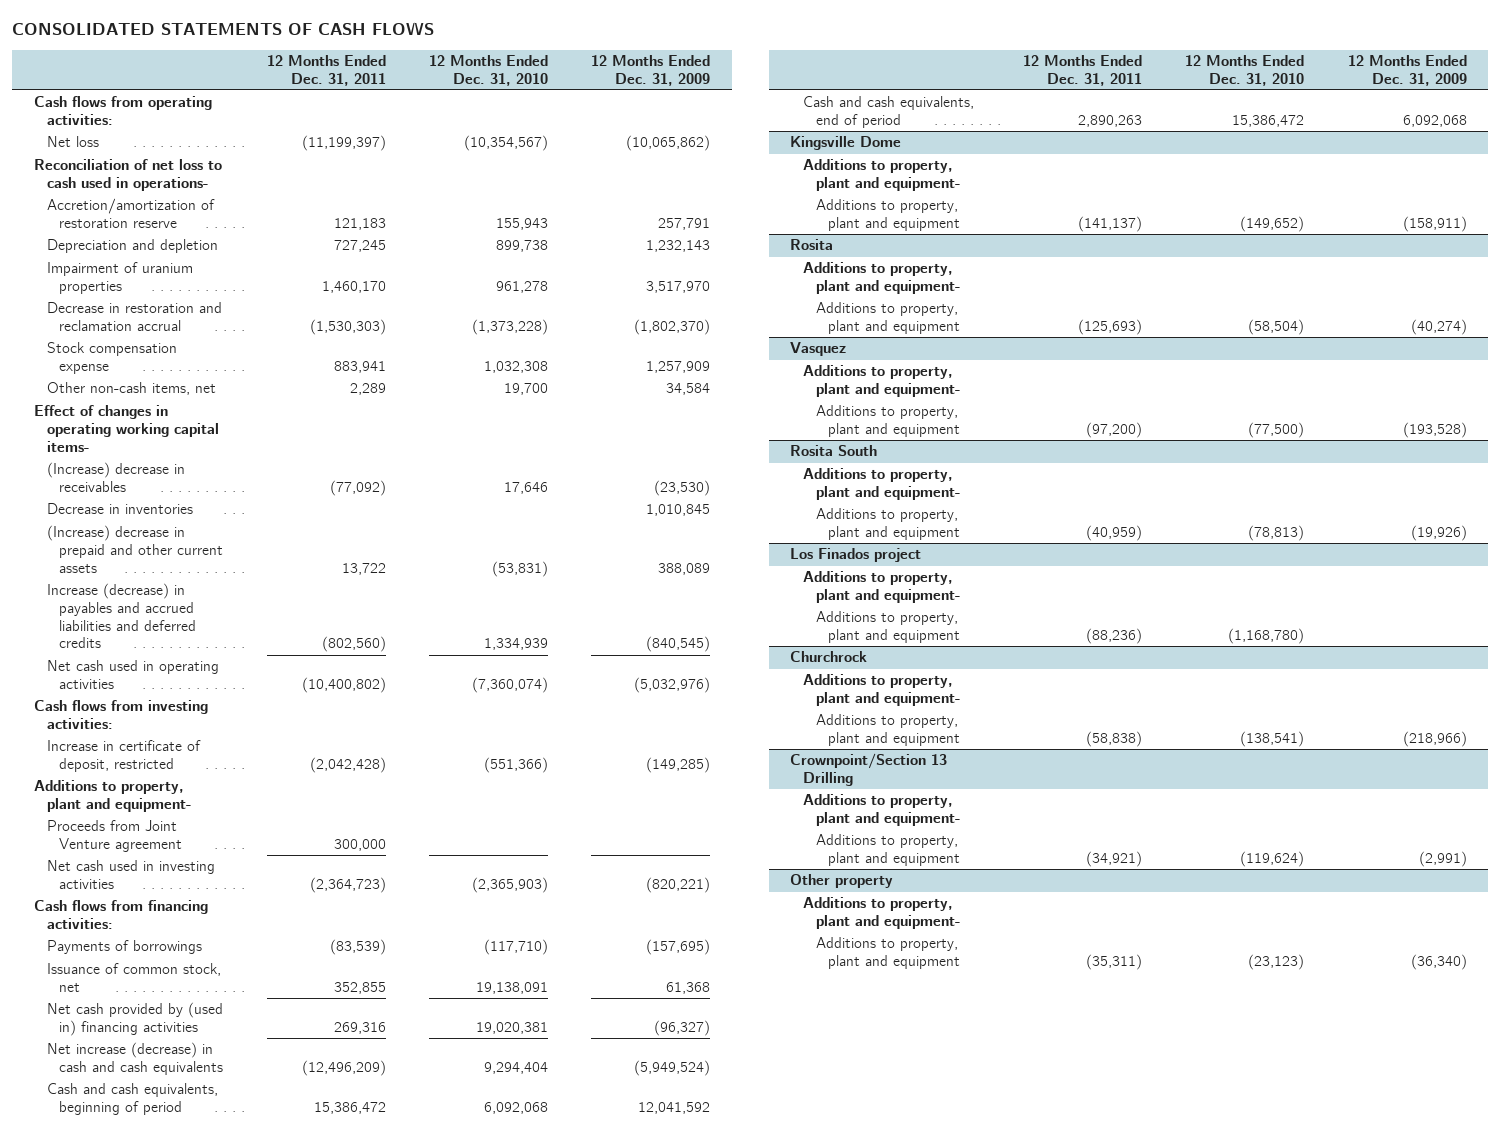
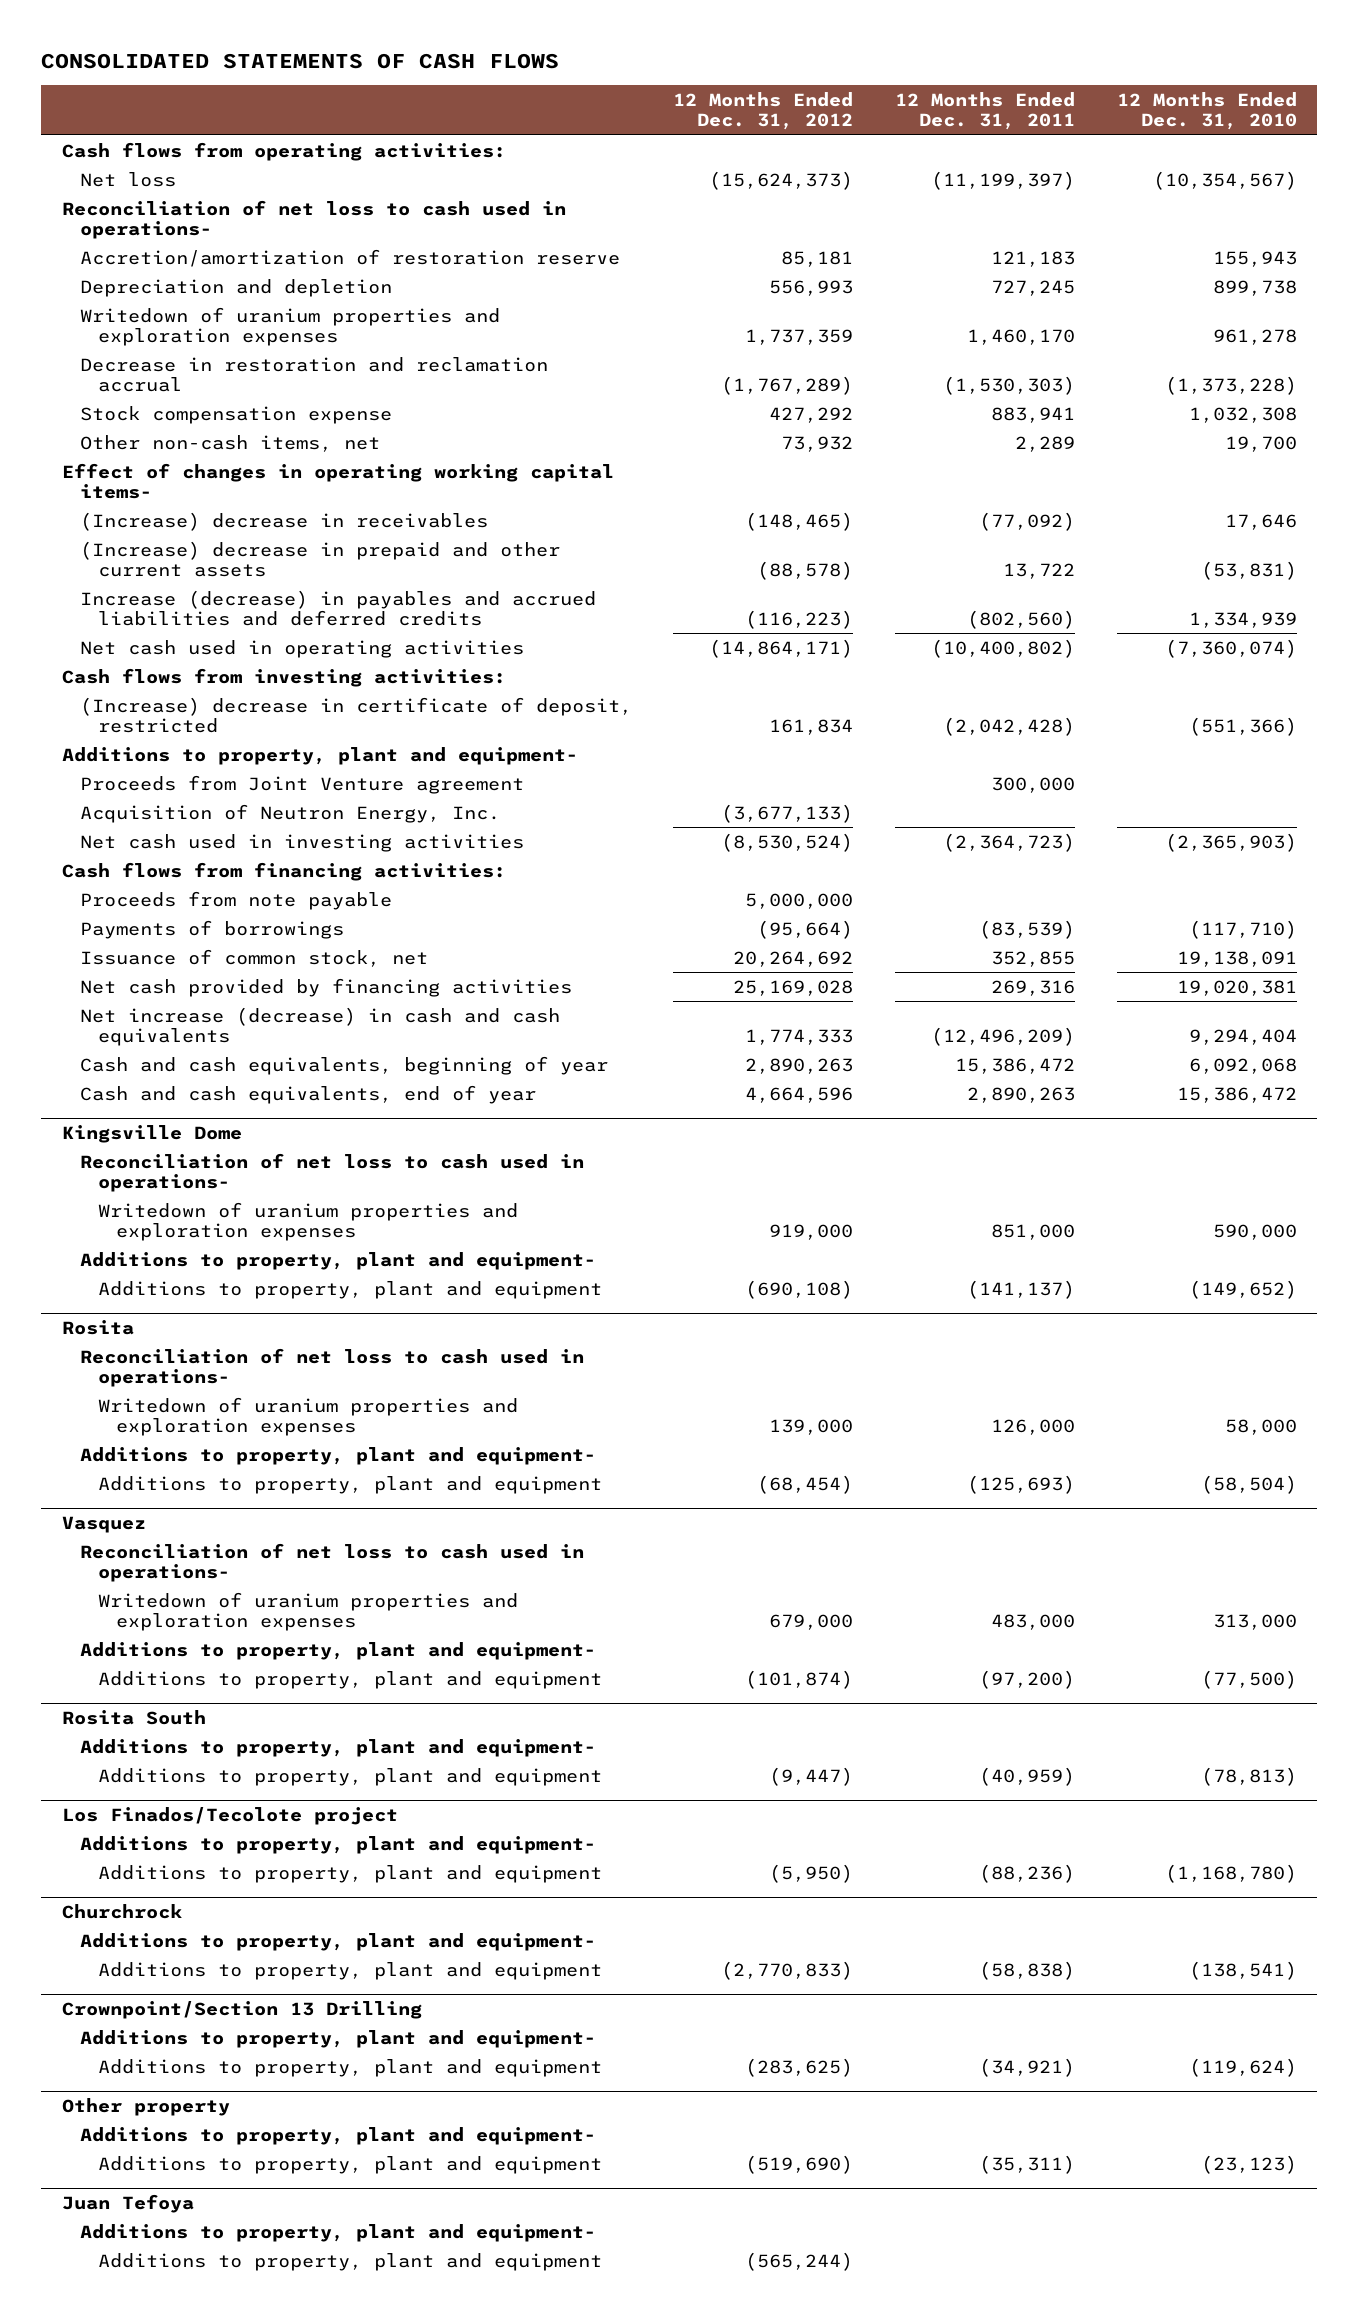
[591,55,711,86] 12 Months Ended Dec. 31, 2009 -> none
none -> [673,92,854,131] 12 Months Ended Dec. 31, 2012
[46,262,193,295] Impairment of uranium properties -> [79,306,500,346] Writedown of uranium properties and exploration expenses
[46,503,193,515] Decrease in inventories -> none
[46,740,201,773] Increase in certificate of deposit, restricted -> [79,696,632,733] (Increase) decrease in certificate of deposit, restricted
none -> [79,803,500,823] Acquisition of Neutron Energy, Inc.
none -> [79,890,392,910] Proceeds from note payable
[46,1002,223,1037] Net cash provided by (used in) financing activities -> [79,977,572,997] Net cash provided by financing activities
[46,1083,218,1116] Cash and cash equivalents, beginning of period -> [79,1055,608,1075] Cash and cash equivalents, beginning of year
[802,96,974,129] Cash and cash equivalents, end of period -> [79,1084,536,1104] Cash and cash equivalents, end of year
none -> [79,1152,584,1192] Reconciliation of net loss to cash used in operations-
none -> [97,1201,518,1241] Writedown of uranium properties and exploration expenses
none -> [79,1347,584,1387] Reconciliation of net loss to cash used in operations-
none -> [97,1396,518,1436] Writedown of uranium properties and exploration expenses
none -> [79,1542,584,1582] Reconciliation of net loss to cash used in operations-
none -> [97,1591,518,1631] Writedown of uranium properties and exploration expenses
[790,548,922,563] Los Finados project -> [61,1806,398,1825] Los Finados/Tecolote project
none -> [61,2193,194,2213] Juan Tefoya
none -> [79,2223,596,2242] Additions to property, plant and equipment-
none -> [97,2252,602,2271] Additions to property, plant and equipment

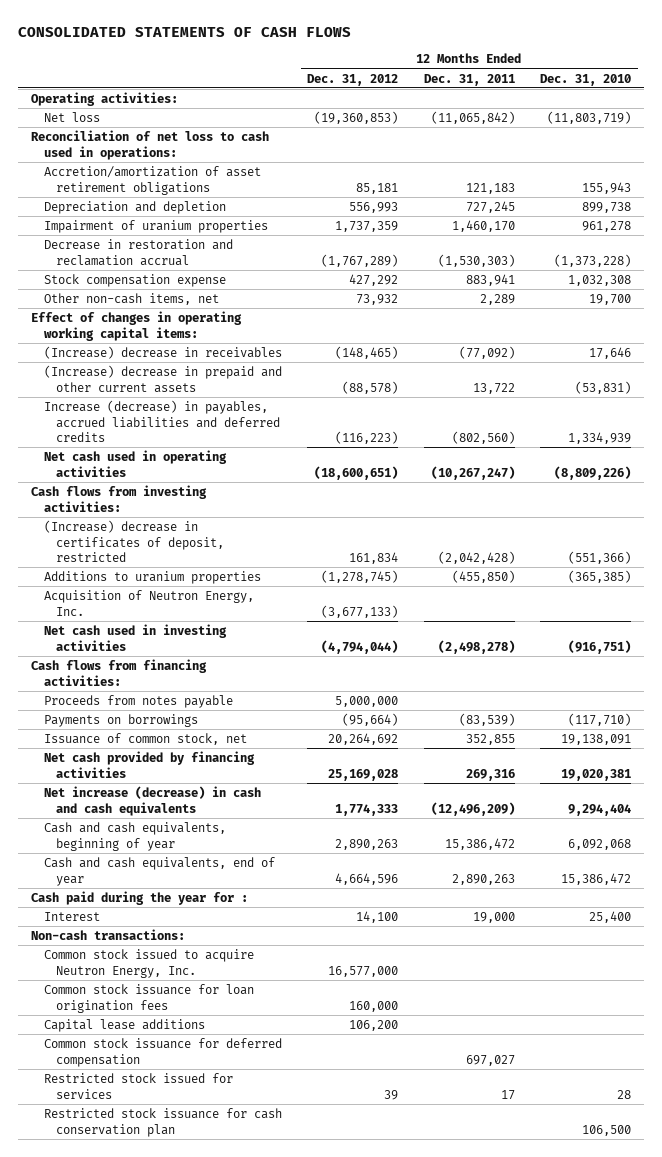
[61,141,506,161] Cash flows from operating activities: -> [31,91,179,106] Operating activities:
[709,170,854,190] (15,624,373) -> [314,110,399,124] (19,360,853)
[930,170,1075,190] (11,199,397) -> [430,110,515,124] (11,065,842)
[1152,170,1297,190] (10,354,567) -> [547,110,632,124] (11,803,719)
[61,199,566,239] Reconciliation of net loss to cash used in operations- -> [31,129,270,160] Reconciliation of net loss to cash used in operations:
[79,248,620,267] Accretion/amortization of restoration reserve -> [43,165,261,195] Accretion/amortization of asset retirement obligations
[79,306,500,346] Writedown of uranium properties and exploration expenses -> [43,219,268,233] Impairment of uranium properties
[61,462,614,499] Effect of changes in operating working capital items- -> [31,310,243,341] Effect of changes in operating working capital items:
[79,589,596,626] Increase (decrease) in payables and accrued liabilities and deferred credits -> [43,399,281,443] Increase (decrease) in payables, accrued liabilities and deferred credits
[709,638,854,658] (14,864,171) -> [314,465,399,480] (18,600,651)
[930,638,1075,658] (10,400,802) -> [430,465,515,480] (10,267,247)
[1164,638,1297,658] (7,360,074) -> [554,465,632,480] (8,809,226)
[61,746,578,765] Additions to property, plant and equipment- -> none
[79,774,524,794] Proceeds from Joint Venture agreement -> none
[79,696,632,733] (Increase) decrease in certificate of deposit, restricted -> [43,519,225,563] (Increase) decrease in certificates of deposit, restricted
none -> [43,570,261,584] Additions to uranium properties
[721,832,854,852] (8,530,524) -> [321,639,399,654] (4,794,044)
[942,832,1075,852] (2,364,723) -> [437,639,515,654] (2,498,278)
[1164,832,1297,852] (2,365,903) -> [568,639,632,654] (916,751)
[79,890,392,910] Proceeds from note payable -> [43,694,233,708] Proceeds from notes payable
[79,919,344,939] Payments of borrowings -> [43,713,198,727] Payments on borrowings
[61,1124,242,1143] Kingsville Dome -> none
[79,1152,584,1192] Reconciliation of net loss to cash used in operations- -> none
[97,1201,518,1241] Writedown of uranium properties and exploration expenses -> none
[79,1251,596,1270] Additions to property, plant and equipment- -> none
[97,1280,602,1299] Additions to property, plant and equipment -> none
[61,1319,134,1335] Rosita -> none
[79,1347,584,1387] Reconciliation of net loss to cash used in operations- -> none
[97,1396,518,1436] Writedown of uranium properties and exploration expenses -> none
[79,1446,596,1465] Additions to property, plant and equipment- -> none
[97,1475,602,1494] Additions to property, plant and equipment -> none
[61,1515,146,1533] Vasquez -> none
[79,1542,584,1582] Reconciliation of net loss to cash used in operations- -> none
[97,1591,518,1631] Writedown of uranium properties and exploration expenses -> none
[79,1641,596,1660] Additions to property, plant and equipment- -> none
[97,1670,602,1689] Additions to property, plant and equipment -> none
[61,1709,206,1725] Rosita South -> none
[79,1738,596,1757] Additions to property, plant and equipment- -> none
[97,1767,602,1786] Additions to property, plant and equipment -> none
[61,1806,398,1825] Los Finados/Tecolote project -> none
[79,1835,596,1854] Additions to property, plant and equipment- -> none
[97,1864,602,1883] Additions to property, plant and equipment -> none
[61,1903,182,1919] Churchrock -> none
[79,1932,596,1951] Additions to property, plant and equipment- -> none
[97,1961,602,1980] Additions to property, plant and equipment -> none
[61,2000,422,2019] Crownpoint/Section 13 Drilling -> none
[79,2029,596,2048] Additions to property, plant and equipment- -> none
[97,2058,602,2077] Additions to property, plant and equipment -> none
[61,2097,230,2116] Other property -> none
[79,2126,596,2145] Additions to property, plant and equipment- -> none
[97,2155,602,2174] Additions to property, plant and equipment -> none
[61,2193,194,2213] Juan Tefoya -> none
[79,2223,596,2242] Additions to property, plant and equipment- -> none
[97,2252,602,2271] Additions to property, plant and equipment -> none
none -> [31,890,249,905] Cash paid during the year for :
none -> [43,911,100,921] Interest
none -> [31,928,186,940] Non-cash transactions:
none -> [43,948,254,978] Common stock issued to acquire Neutron Energy, Inc.
none -> [43,983,254,1013] Common stock issuance for loan origination fees
none -> [43,1018,205,1032] Capital lease additions
none -> [43,1037,282,1067] Common stock issuance for deferred compensation
none -> [43,1072,233,1099] Restricted stock issued for services
none -> [43,1107,282,1137] Restricted stock issuance for cash conservation plan

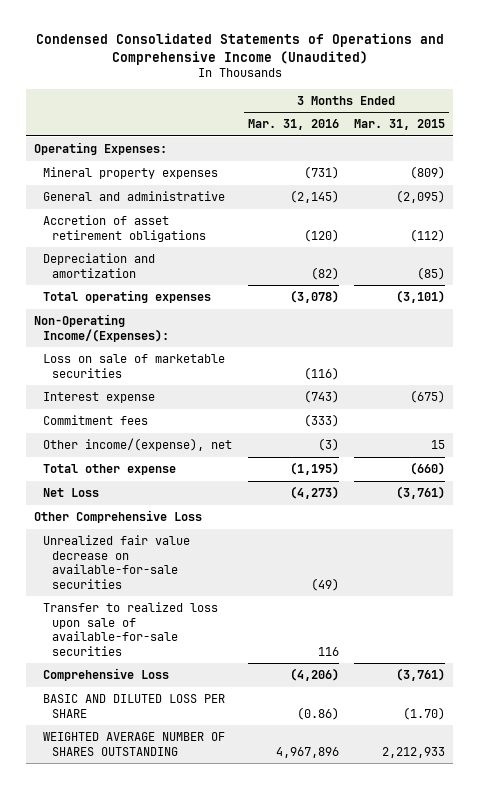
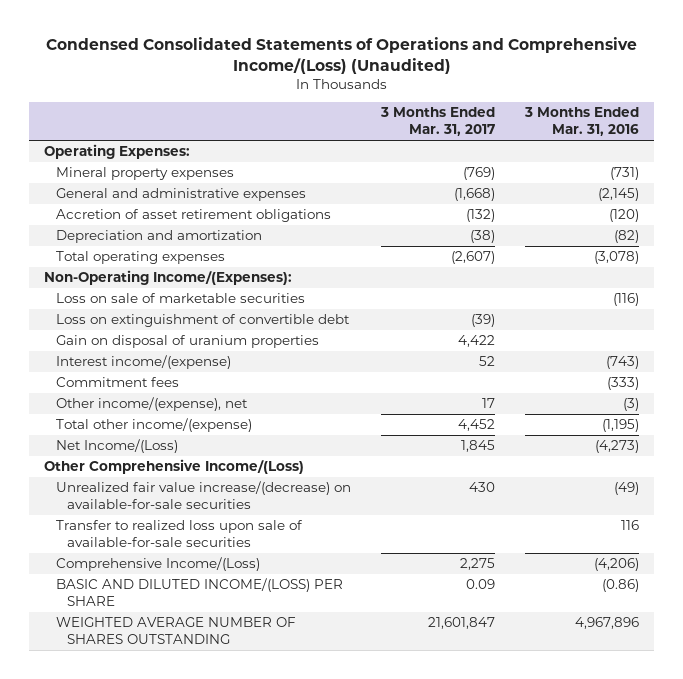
[35,33,444,65] Condensed Consolidated Statements of Operations and Comprehensive Income (Unaudited) -> [45,36,637,74] Condensed Consolidated Statements of Operations and Comprehensive Income/(Loss) (Unaudited)
[354,119,446,131] Mar. 31, 2015 -> none
none -> [379,107,495,137] 3 Months Ended Mar. 31, 2017
[43,190,226,201] General and administrative -> [55,188,306,202] General and administrative expenses
none -> [55,314,350,328] Loss on extinguishment of convertible debt
none -> [55,335,319,349] Gain on disposal of uranium properties
[43,391,156,403] Interest expense -> [55,355,231,370] Interest income/(expense)
[43,463,177,475] Total other expense -> [55,418,252,433] Total other income/(expense)
[43,487,100,497] Net Loss -> [55,439,178,454] Net Income/(Loss)
[34,509,203,523] Other Comprehensive Loss -> [44,459,305,475] Other Comprehensive Income/(Loss)
[43,534,191,589] Unrealized fair value decrease on available-for-sale securities -> [55,481,351,510] Unrealized fair value increase/(decrease) on available-for-sale securities
[43,667,170,681] Comprehensive Loss -> [55,557,260,572] Comprehensive Income/(Loss)
[43,693,226,718] BASIC AND DILUTED LOSS PER SHARE -> [55,578,343,607] BASIC AND DILUTED INCOME/(LOSS) PER SHARE

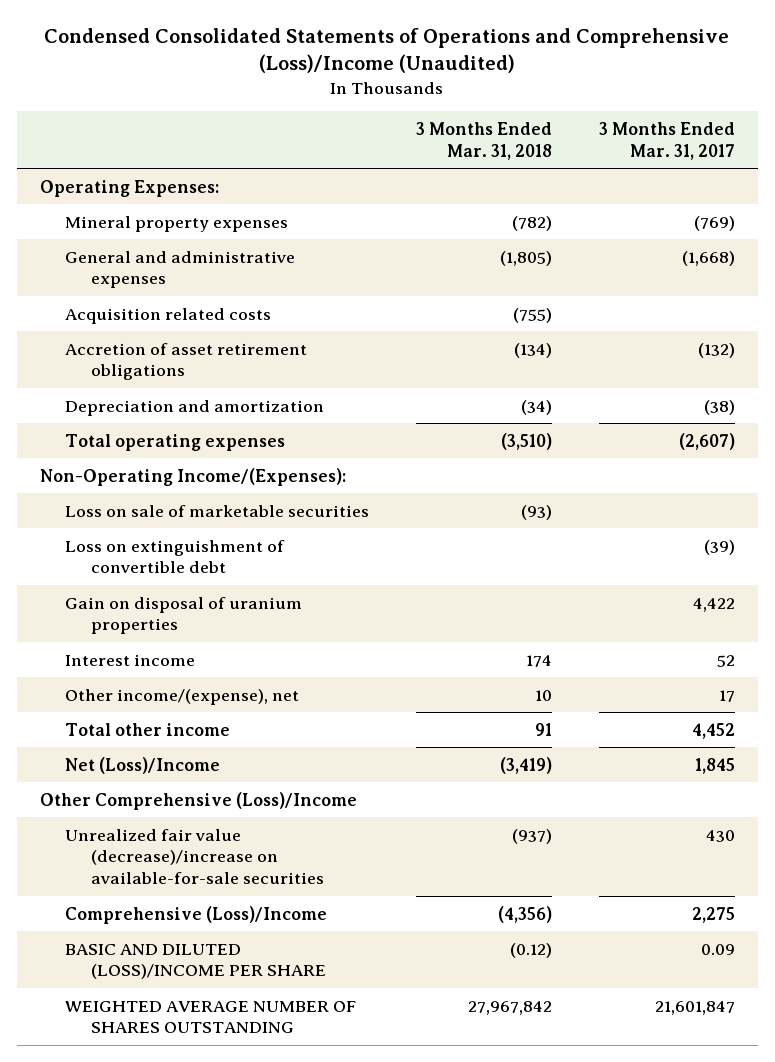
[45,36,637,74] Condensed Consolidated Statements of Operations and Comprehensive Income/(Loss) (Unaudited) -> [44,28,730,74] Condensed Consolidated Statements of Operations and Comprehensive (Loss)/Income (Unaudited)
[523,107,639,137] 3 Months Ended Mar. 31, 2016 -> none
none -> [416,121,553,160] 3 Months Ended Mar. 31, 2018
none -> [65,307,272,324] Acquisition related costs
[55,377,179,388] Commitment fees -> none
[55,355,231,370] Interest income/(expense) -> [65,653,196,666] Interest income
[55,520,303,548] Transfer to realized loss upon sale of available-for-sale securities -> none
[55,418,252,433] Total other income/(expense) -> [65,722,231,736] Total other income
[55,439,178,454] Net Income/(Loss) -> [65,756,221,774] Net (Loss)/Income
[44,459,305,475] Other Comprehensive Income/(Loss) -> [39,791,357,810] Other Comprehensive (Loss)/Income
[55,481,351,510] Unrealized fair value increase/(decrease) on available-for-sale securities -> [65,828,324,885] Unrealized fair value (decrease)/increase on available-for-sale securities
[55,557,260,572] Comprehensive Income/(Loss) -> [65,905,328,924] Comprehensive (Loss)/Income
[55,578,343,607] BASIC AND DILUTED INCOME/(LOSS) PER SHARE -> [65,943,326,980] BASIC AND DILUTED (LOSS)/INCOME PER SHARE

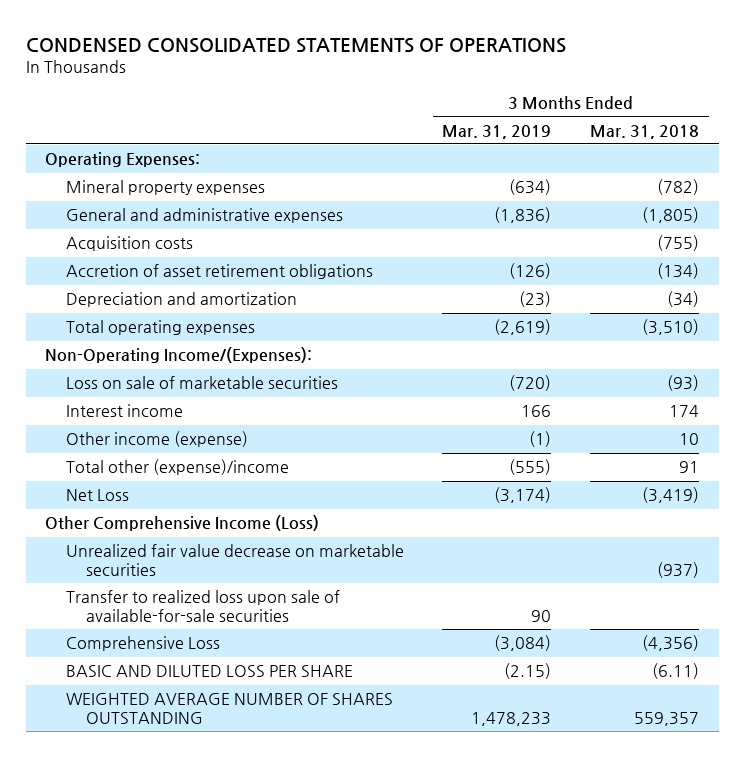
[44,28,730,74] Condensed Consolidated Statements of Operations and Comprehensive (Loss)/Income (Unaudited) -> [26,37,567,53] CONDENSED CONSOLIDATED STATEMENTS OF OPERATIONS
[598,121,735,160] 3 Months Ended Mar. 31, 2017 -> none
none -> [442,124,552,139] Mar. 31, 2019
[65,307,272,324] Acquisition related costs -> [65,236,193,252] Acquisition costs
[65,539,286,574] Loss on extinguishment of convertible debt -> none
[65,596,303,635] Gain on disposal of uranium properties -> none
[65,688,300,705] Other income/(expense), net -> [65,431,248,448] Other income (expense)
[65,722,231,736] Total other income -> [65,459,289,476] Total other (expense)/income
[65,756,221,774] Net (Loss)/Income -> [65,489,129,502] Net Loss
[39,791,357,810] Other Comprehensive (Loss)/Income -> [45,515,320,532] Other Comprehensive Income (Loss)
[65,828,324,885] Unrealized fair value (decrease)/increase on available-for-sale securities -> [65,544,404,577] Unrealized fair value decrease on marketable securities
none -> [65,590,340,623] Transfer to realized loss upon sale of available-for-sale securities
[65,905,328,924] Comprehensive (Loss)/Income -> [65,636,220,652] Comprehensive Loss
[65,943,326,980] BASIC AND DILUTED (LOSS)/INCOME PER SHARE -> [65,665,353,678] BASIC AND DILUTED LOSS PER SHARE
[510,942,553,958] (0.12) -> [652,663,700,680] (6.11)
[468,1000,553,1015] 27,967,842 -> [634,712,700,727] 559,357

